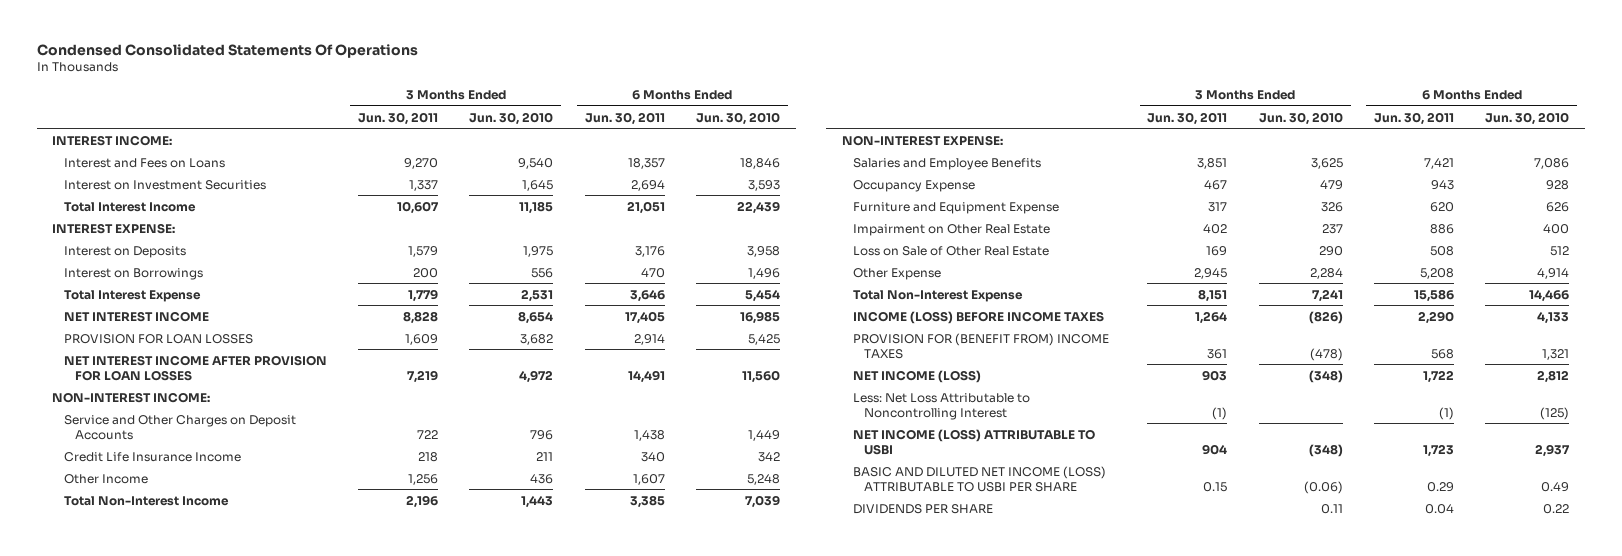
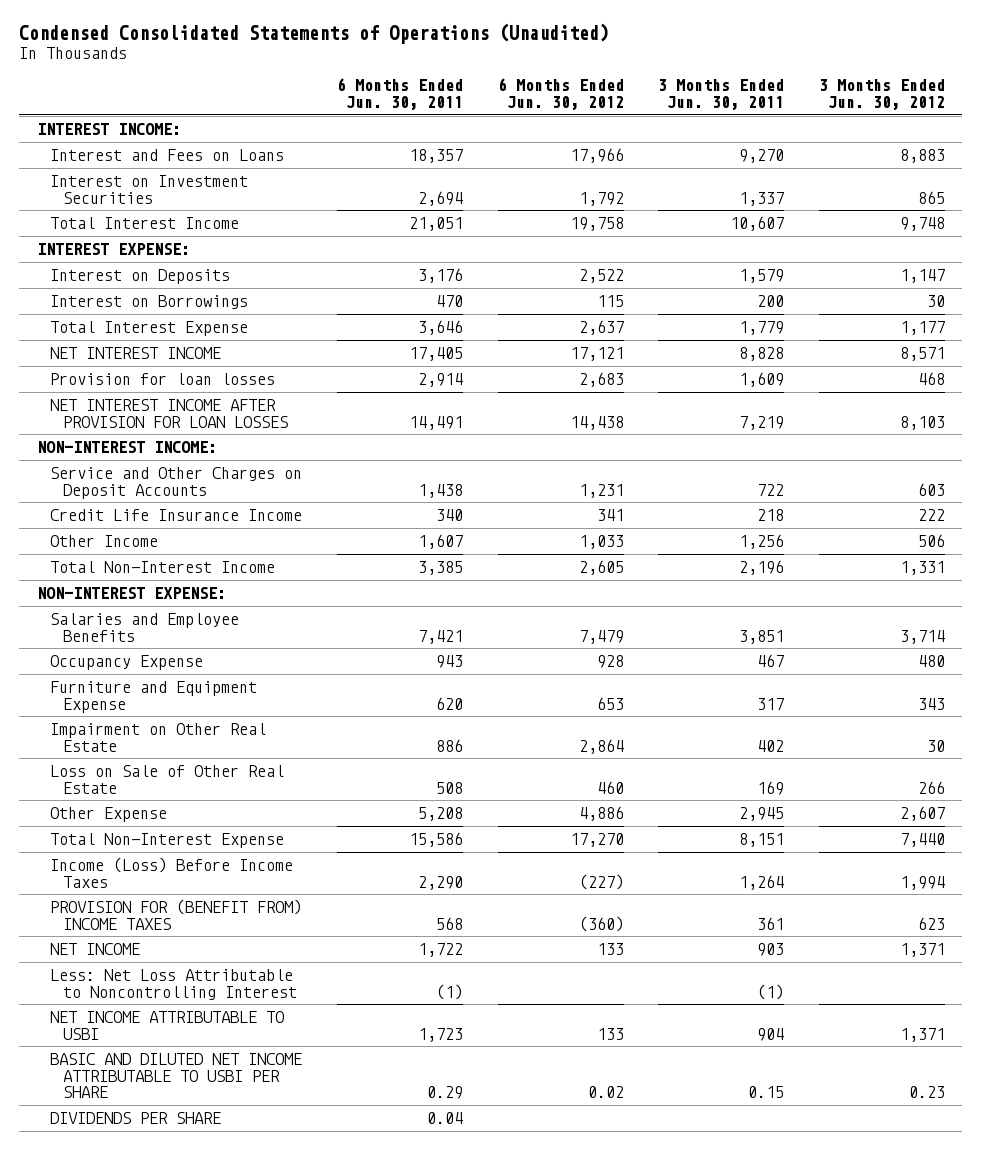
[36,44,418,59] Condensed Consolidated Statements Of Operations -> [19,23,610,45] Condensed Consolidated Statements of Operations (Unaudited)
[469,111,554,125] Jun. 30, 2010 -> none
[696,111,781,125] Jun. 30, 2010 -> none
none -> [497,78,624,110] 6 Months Ended Jun. 30, 2012
none -> [819,79,946,110] 3 Months Ended Jun. 30, 2012
[63,333,253,344] PROVISION FOR LOAN LOSSES -> [50,373,276,386] Provision for loan losses
[853,310,1105,324] INCOME (LOSS) BEFORE INCOME TAXES -> [50,857,294,888] Income (Loss) Before Income Taxes
[853,369,982,383] NET INCOME (LOSS) -> [50,943,141,956] NET INCOME
[853,428,1096,455] NET INCOME (LOSS) ATTRIBUTABLE TO USBI -> [50,1011,285,1040] NET INCOME ATTRIBUTABLE TO USBI
[853,465,1107,492] BASIC AND DILUTED NET INCOME (LOSS) ATTRIBUTABLE TO USBI PER SHARE -> [50,1053,303,1099] BASIC AND DILUTED NET INCOME ATTRIBUTABLE TO USBI PER SHARE

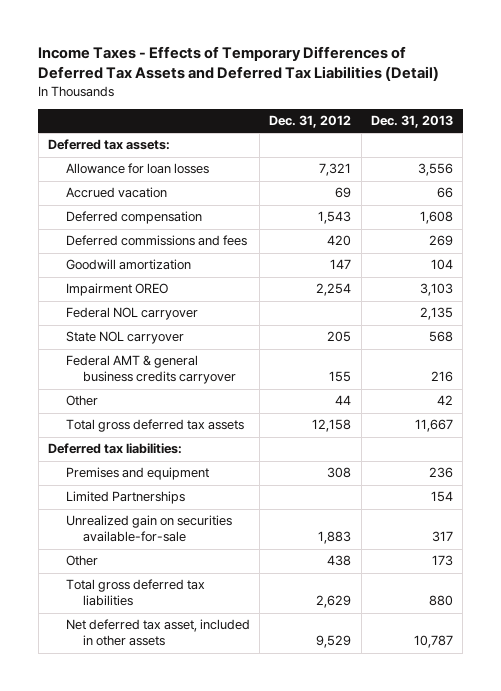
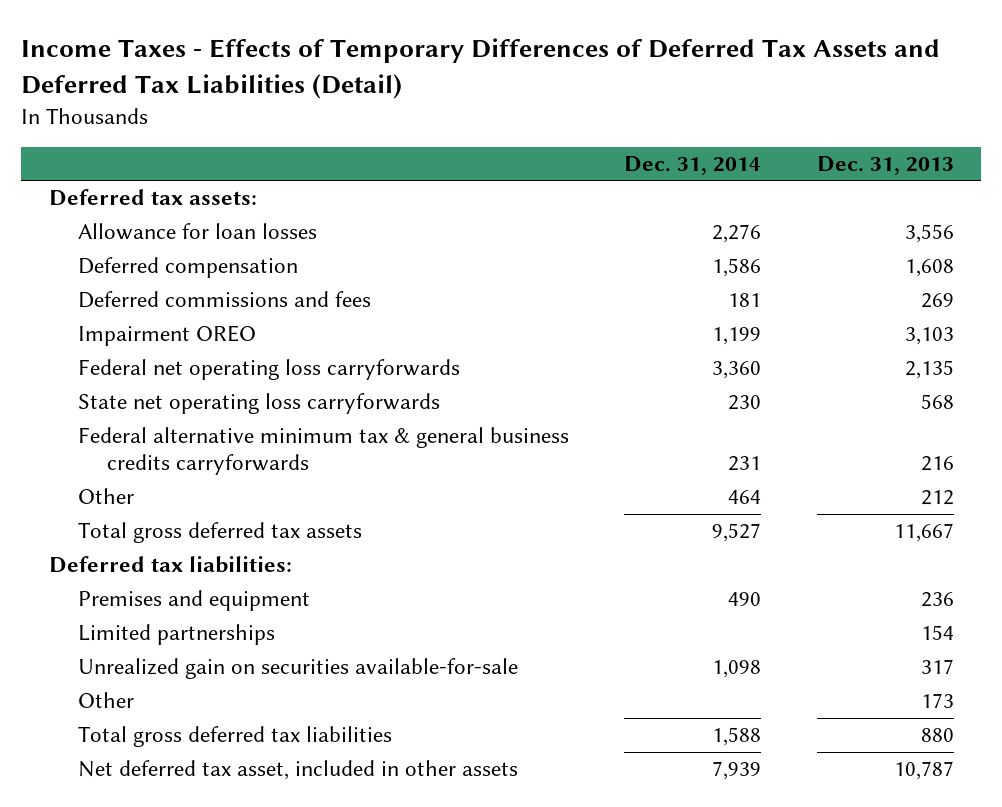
[269,115,352,129] Dec. 31, 2012 -> none
none -> [624,156,762,176] Dec. 31, 2014
[65,187,167,199] Accrued vacation -> none
[65,259,191,271] Goodwill amortization -> none
[65,307,198,321] Federal NOL carryover -> [77,359,460,381] Federal net operating loss carryforwards
[65,331,184,345] State NOL carryover -> [77,393,440,415] State net operating loss carryforwards
[65,355,237,385] Federal AMT & general business credits carryover -> [77,427,569,476] Federal alternative minimum tax & general business credits carryforwards
[436,395,453,406] 42 -> [920,490,954,506] 212
[65,491,185,505] Limited Partnerships -> [77,624,275,646] Limited partnerships

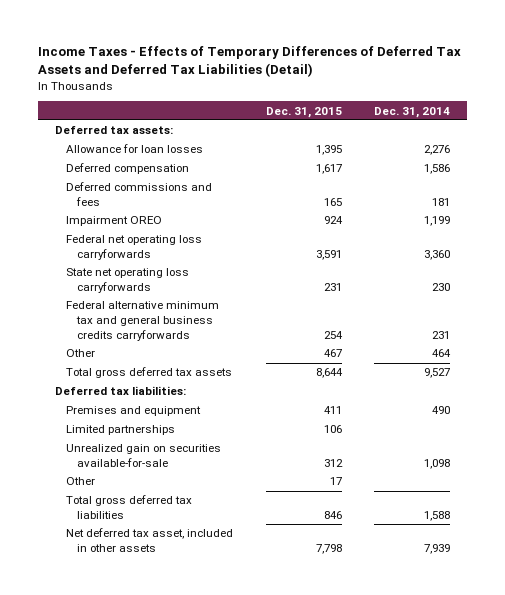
[816,156,954,176] Dec. 31, 2013 -> none
none -> [265,106,342,118] Dec. 31, 2015
[77,427,569,476] Federal alternative minimum tax & general business credits carryforwards -> [65,301,219,342] Federal alternative minimum tax and general business credits carryforwards

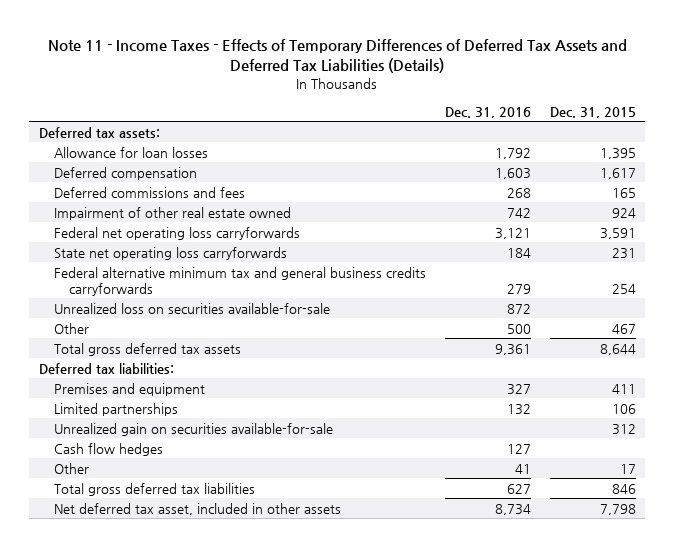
[38,46,462,78] Income Taxes - Effects of Temporary Differences of Deferred Tax Assets and Deferred Tax Liabilities (Detail) -> [48,38,628,74] Note 11 - Income Taxes - Effects of Temporary Differences of Deferred Tax Assets and Deferred Tax Liabilities (Details)
[374,106,451,118] Dec. 31, 2014 -> none
none -> [444,106,531,118] Dec. 31, 2016
[65,216,162,227] Impairment OREO -> [53,206,291,220] Impairment of other real estate owned
none -> [53,302,330,314] Unrealized loss on securities available-for-sale
none -> [53,442,163,456] Cash flow hedges

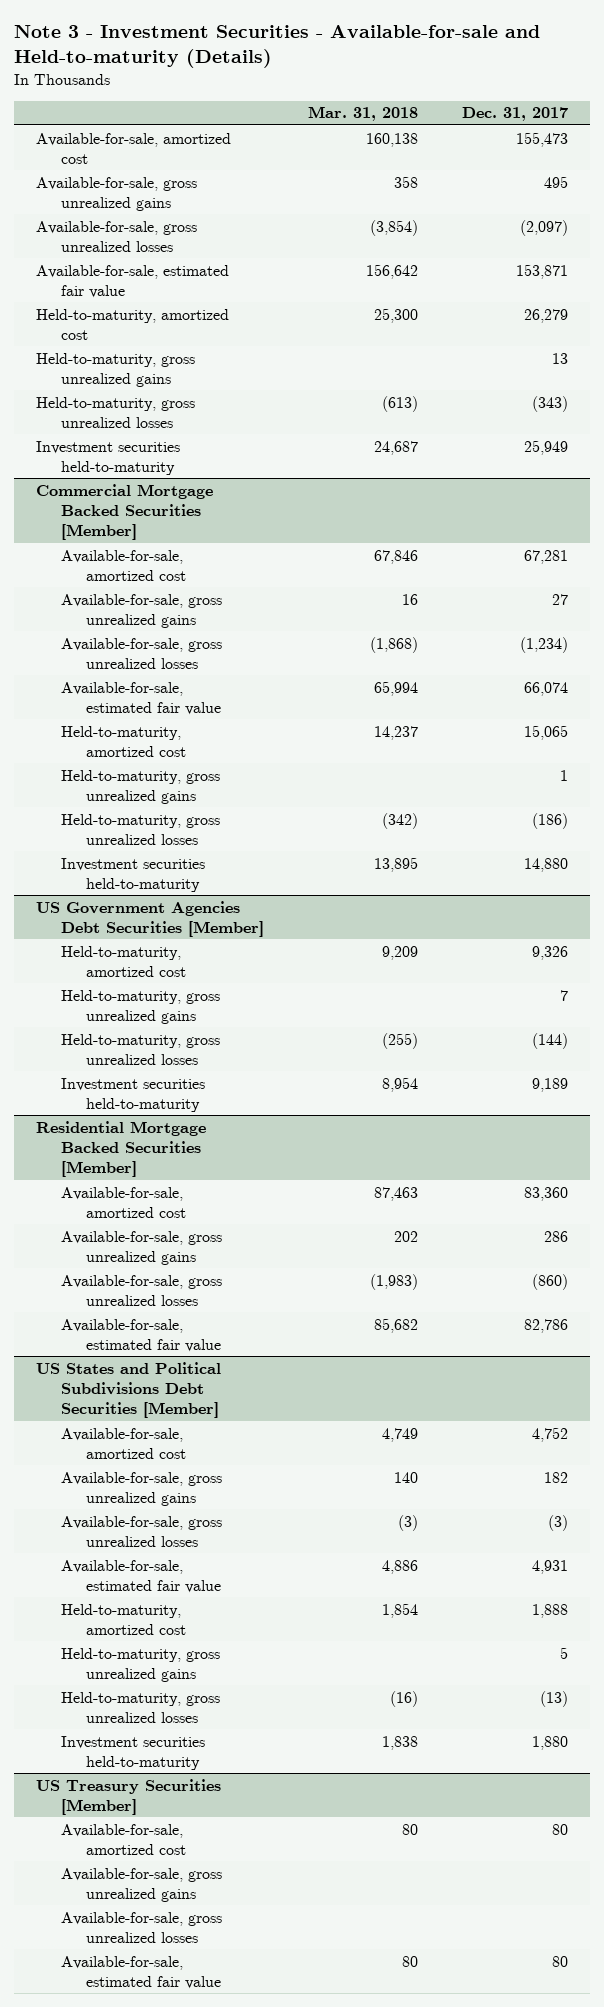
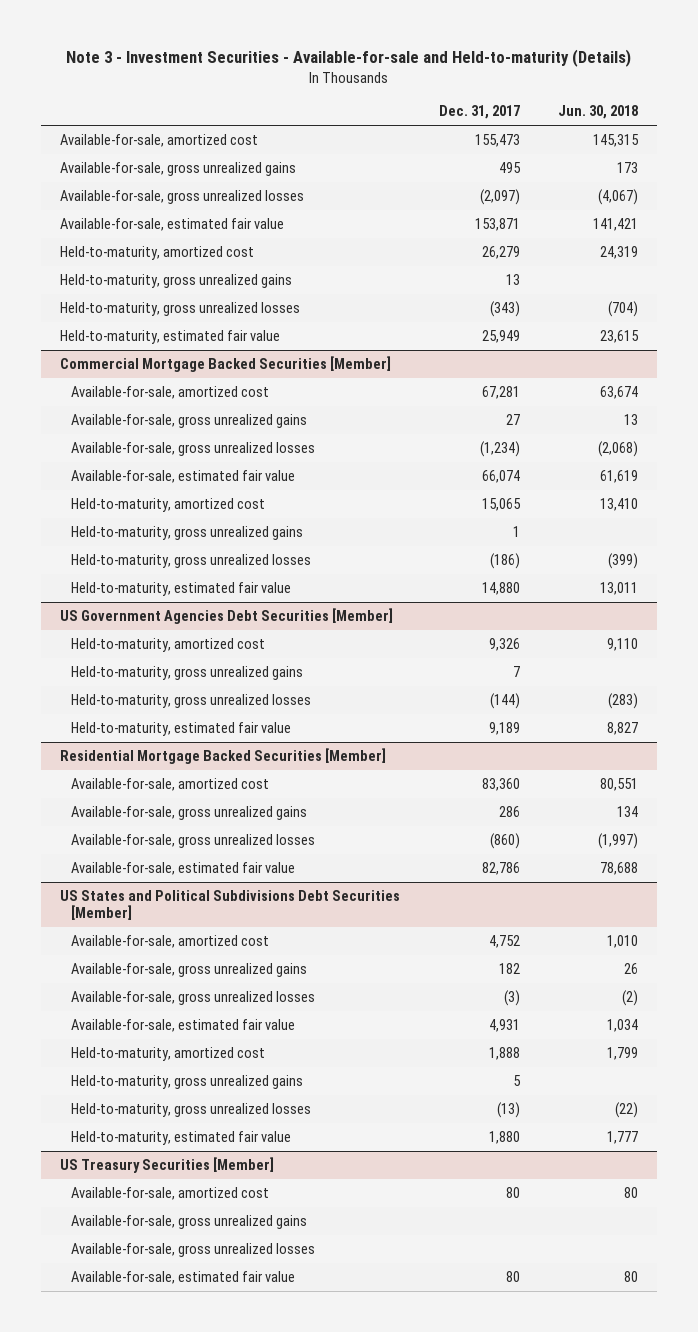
[307,106,418,122] Mar. 31, 2018 -> none
none -> [558,105,639,120] Jun. 30, 2018
[35,440,180,475] Investment securities held-to-maturity -> [60,330,281,345] Held-to-maturity, estimated fair value
[60,857,205,892] Investment securities held-to-maturity -> [71,582,292,597] Held-to-maturity, estimated fair value
[60,1077,205,1112] Investment securities held-to-maturity -> [71,722,292,737] Held-to-maturity, estimated fair value
[60,1735,205,1770] Investment securities held-to-maturity -> [71,1131,292,1146] Held-to-maturity, estimated fair value

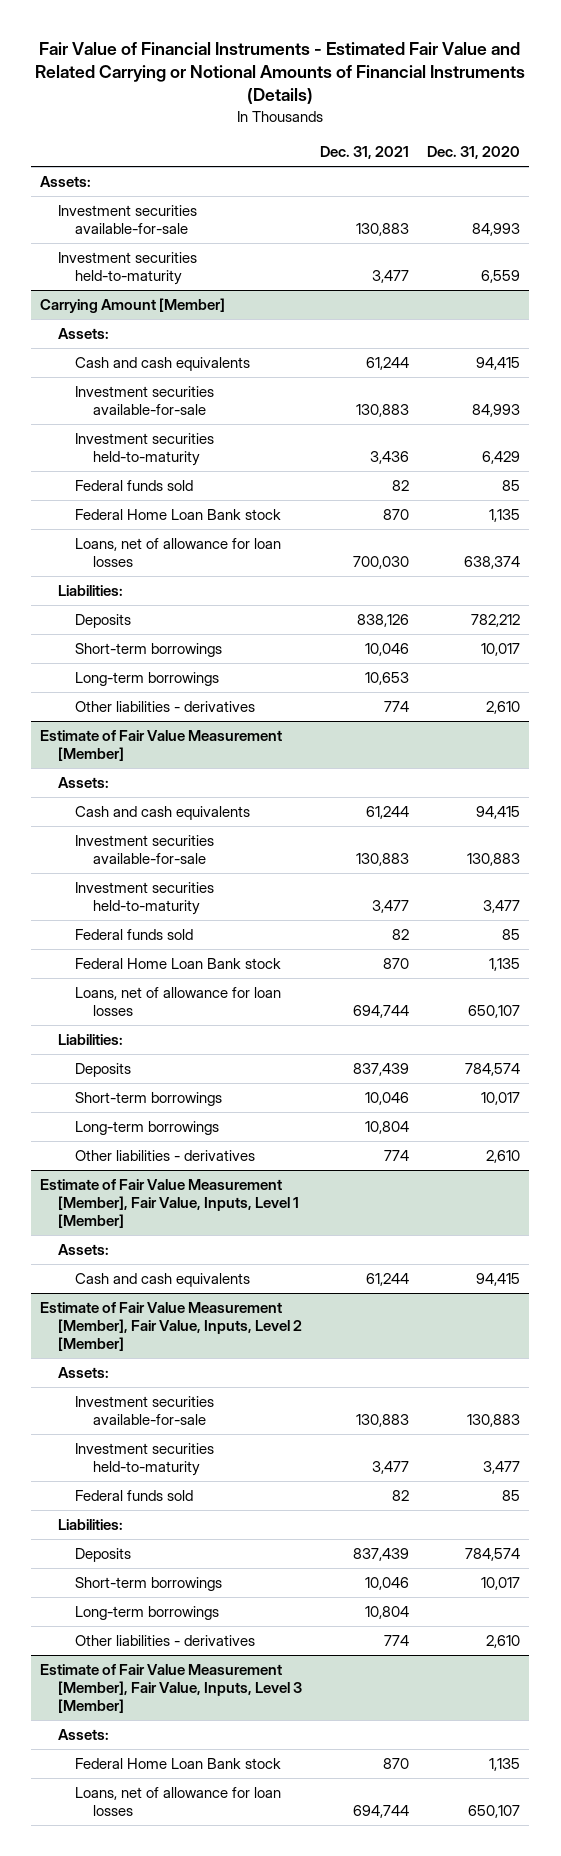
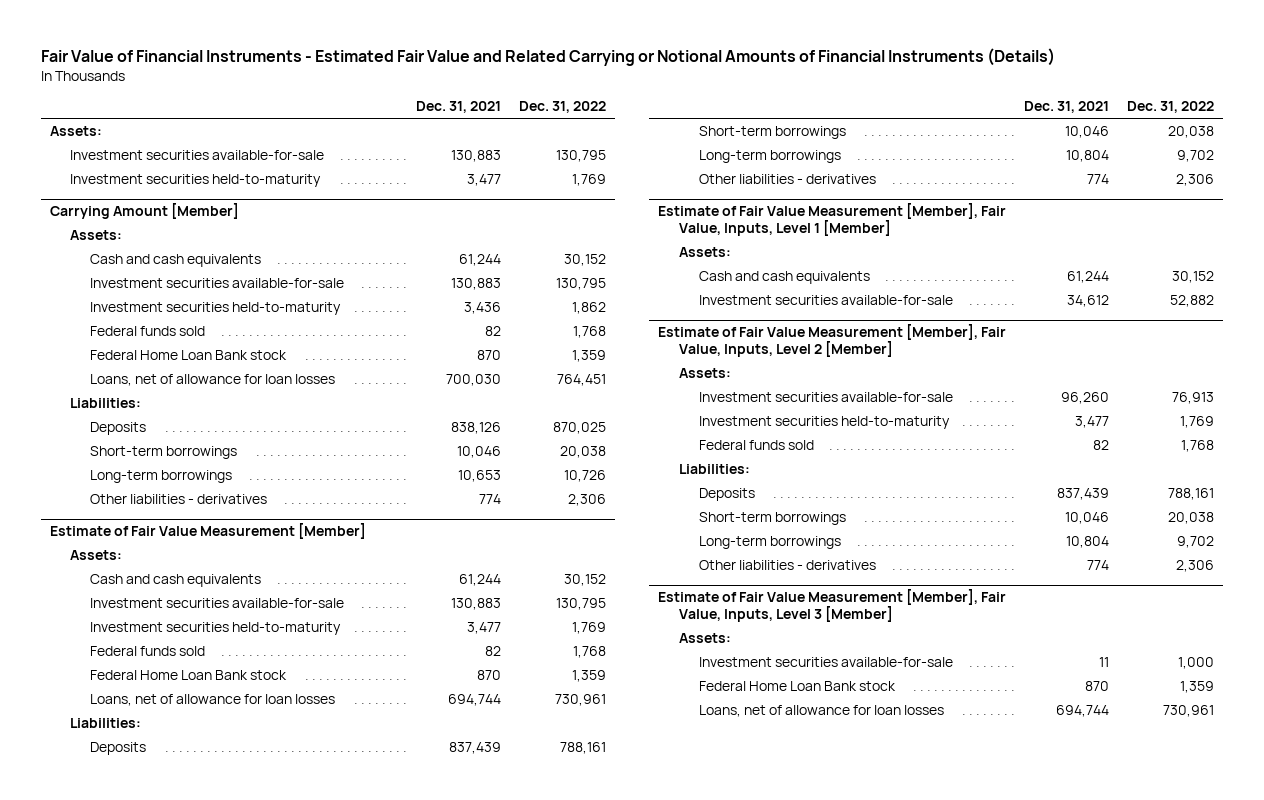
[427,145,521,159] Dec. 31, 2020 -> none
none -> [518,101,606,114] Dec. 31, 2022
none -> [698,294,953,305] Investment securities available-for-sale
[356,1414,410,1428] 130,883 -> [1061,391,1110,404] 96,260
none -> [698,656,953,667] Investment securities available-for-sale

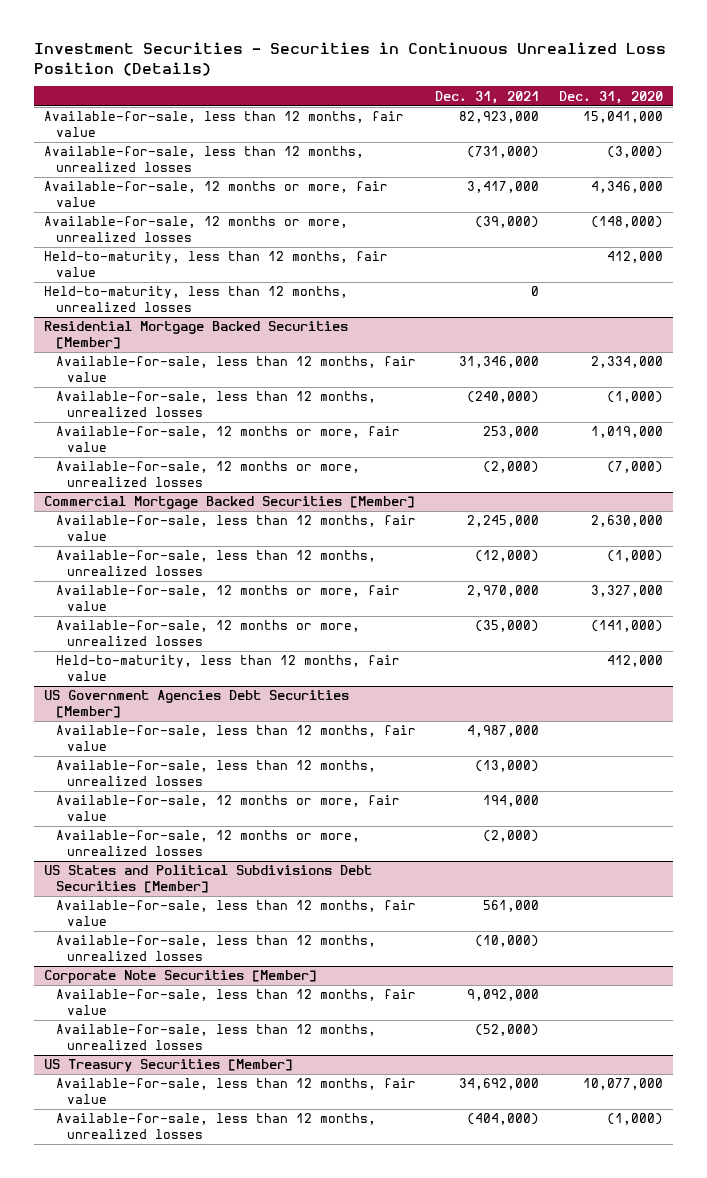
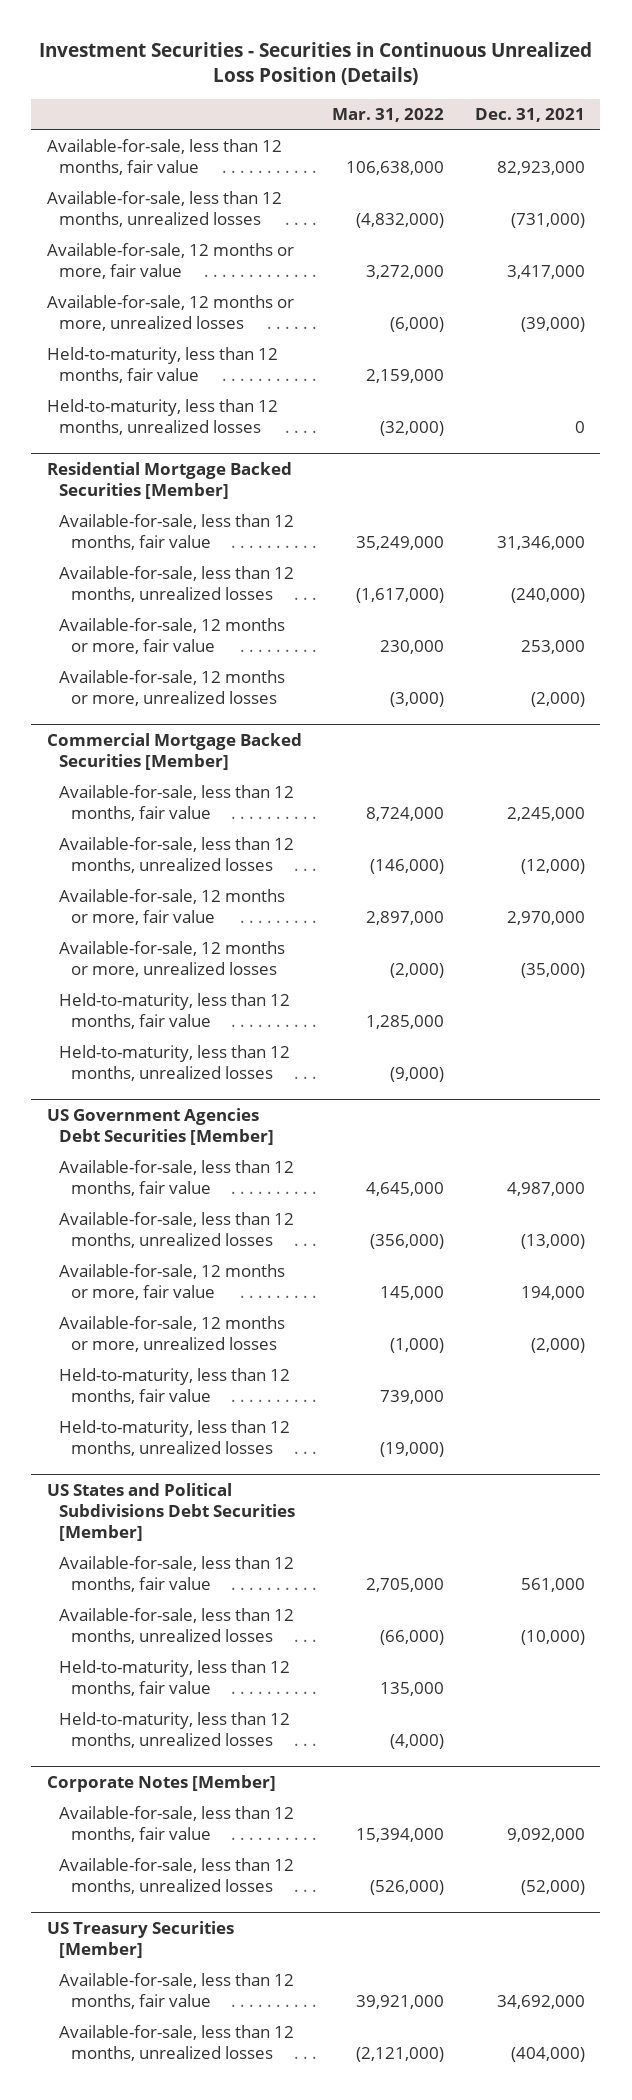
[559,90,664,104] Dec. 31, 2020 -> none
none -> [332,107,445,122] Mar. 31, 2022
none -> [58,1045,290,1082] Held-to-maturity, less than 12 months, unrealized losses
none -> [58,1368,290,1405] Held-to-maturity, less than 12 months, fair value
none -> [58,1420,290,1457] Held-to-maturity, less than 12 months, unrealized losses
none -> [58,1660,290,1697] Held-to-maturity, less than 12 months, fair value
none -> [58,1712,290,1749] Held-to-maturity, less than 12 months, unrealized losses
[44,970,318,985] Corporate Note Securities [Member] -> [46,1774,276,1792] Corporate Notes [Member]

